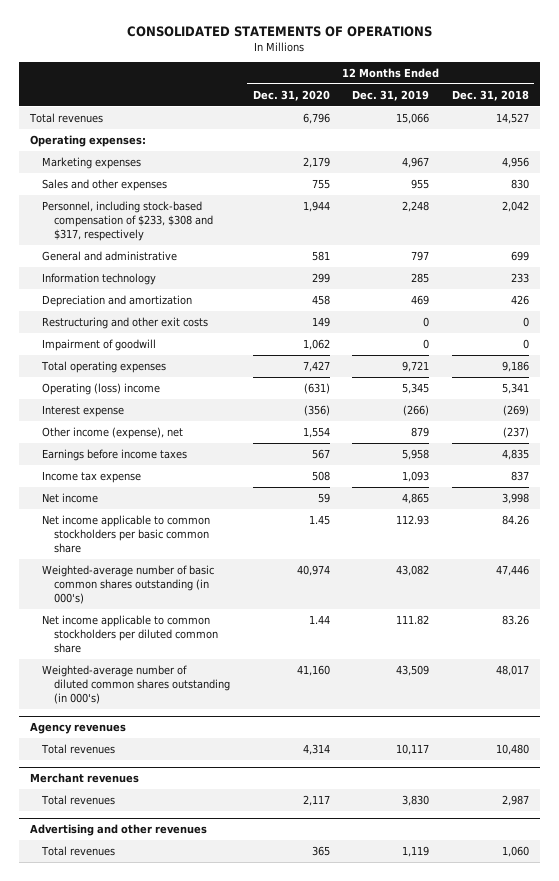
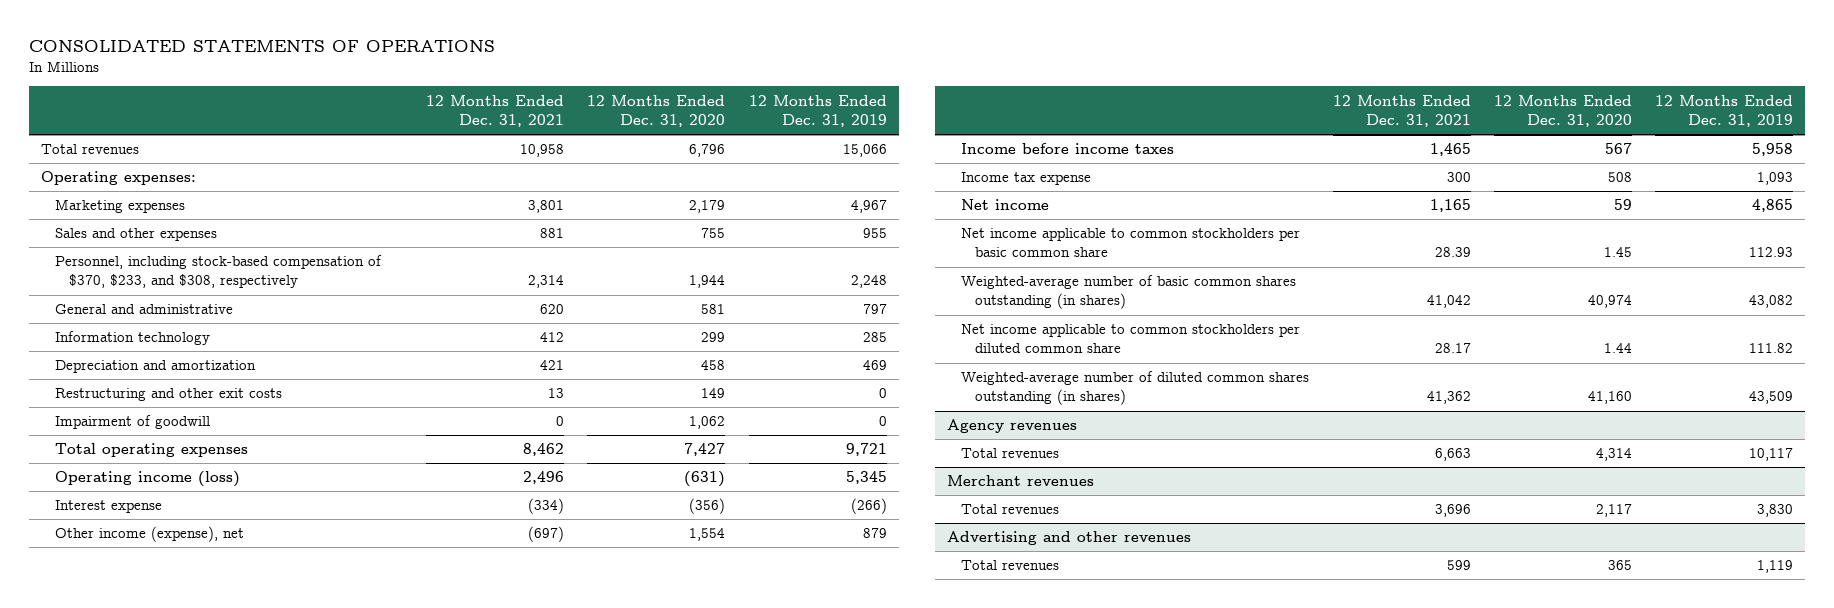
[451,89,529,101] Dec. 31, 2018 -> none
none -> [426,94,565,127] 12 Months Ended Dec. 31, 2021
[42,200,214,242] Personnel, including stock-based compensation of $233, $308 and $317, respectively -> [54,255,382,289] Personnel, including stock-based compensation of $370, $233, and $308, respectively
[42,382,161,395] Operating (loss) income -> [54,471,240,488] Operating income (loss)
[42,448,188,461] Earnings before income taxes -> [961,143,1175,155] Income before income taxes
[42,564,215,605] Weighted-average number of basic common shares outstanding (in 000's) -> [961,275,1297,310] Weighted-average number of basic common shares outstanding (in shares)
[42,664,231,705] Weighted-average number of diluted common shares outstanding (in 000's) -> [961,371,1310,406] Weighted-average number of diluted common shares outstanding (in shares)

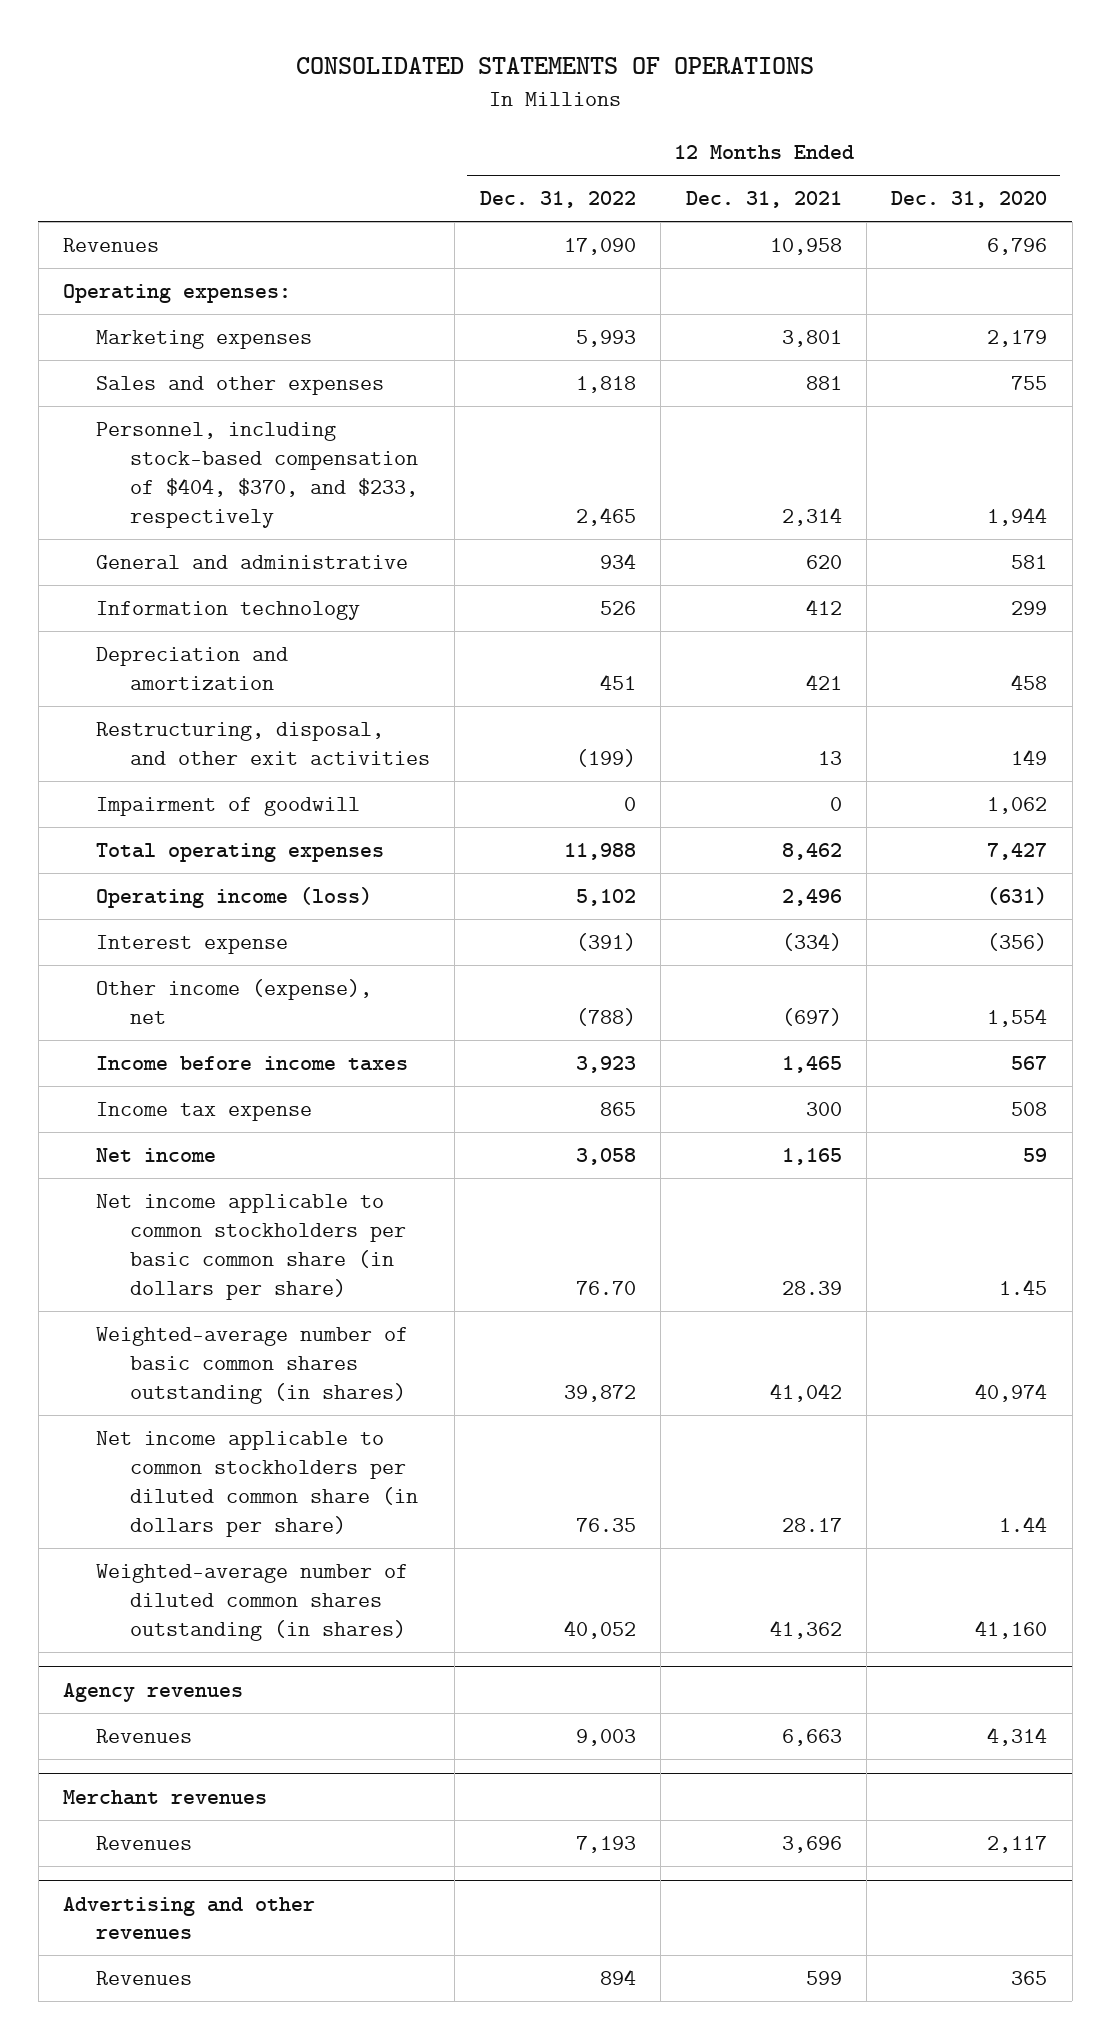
[748,94,887,127] 12 Months Ended Dec. 31, 2019 -> none
none -> [479,191,636,209] Dec. 31, 2022
[40,144,139,155] Total revenues -> [63,238,160,253] Revenues
[54,255,382,289] Personnel, including stock-based compensation of $370, $233, and $308, respectively -> [96,422,418,528] Personnel, including stock-based compensation of $404, $370, and $233, respectively
[54,388,282,402] Restructuring and other exit costs -> [96,722,430,766] Restructuring, disposal, and other exit activities
[961,228,1301,258] Net income applicable to common stockholders per basic common share -> [96,1194,406,1300] Net income applicable to common stockholders per basic common share (in dollars per share)
[961,324,1301,354] Net income applicable to common stockholders per diluted common share -> [96,1431,418,1537] Net income applicable to common stockholders per diluted common share (in dollars per share)
[961,448,1060,459] Total revenues -> [96,1729,193,1744] Revenues
[961,504,1060,515] Total revenues -> [96,1836,193,1851] Revenues
[961,560,1060,571] Total revenues -> [96,1971,193,1986] Revenues

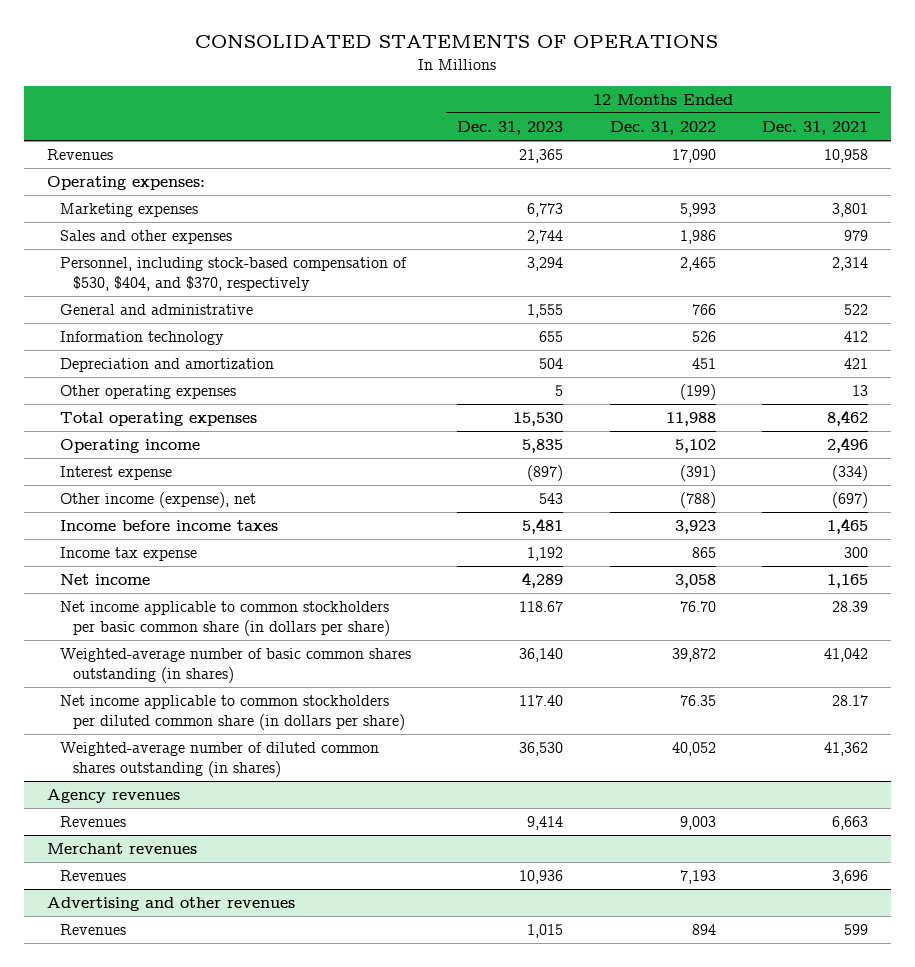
[891,191,1048,209] Dec. 31, 2020 -> none
none -> [457,120,564,135] Dec. 31, 2023
[575,376,636,394] 1,818 -> [679,230,716,245] 1,986
[805,376,842,391] 881 -> [844,230,869,242] 979
[96,422,418,528] Personnel, including stock-based compensation of $404, $370, and $233, respectively -> [59,257,407,291] Personnel, including stock-based compensation of $530, $404, and $370, respectively
[599,553,636,570] 934 -> [691,304,716,316] 766
[805,555,842,570] 620 -> [844,304,869,316] 522
[96,797,361,817] Impairment of goodwill -> none
[96,722,430,766] Restructuring, disposal, and other exit activities -> [59,385,236,400] Other operating expenses
[96,887,373,909] Operating income (loss) -> [59,439,200,454] Operating income

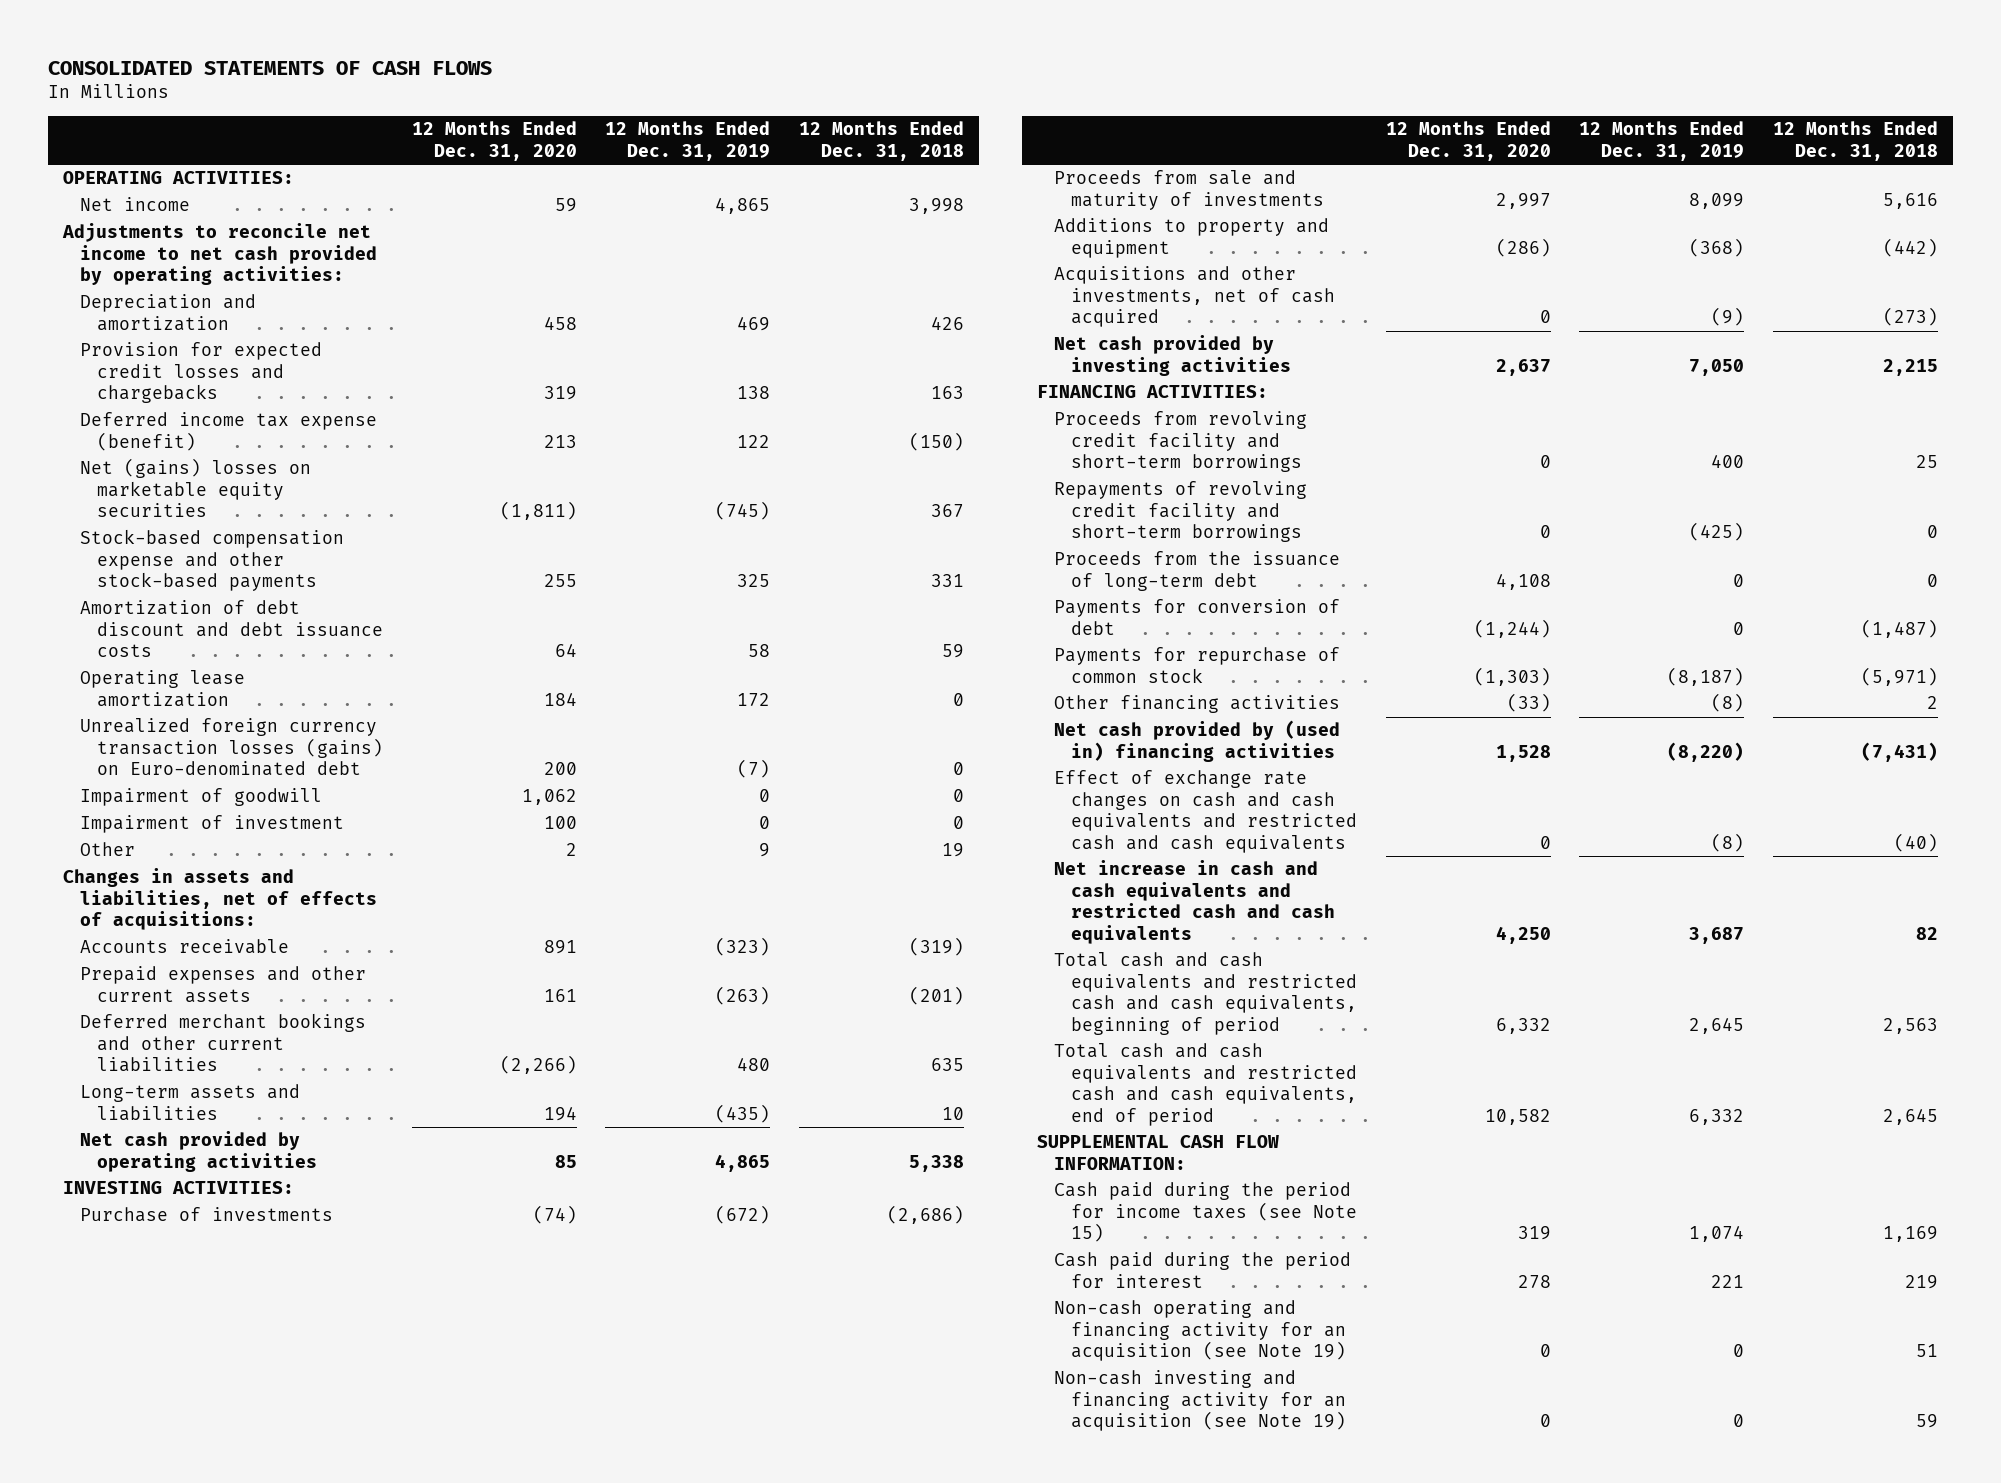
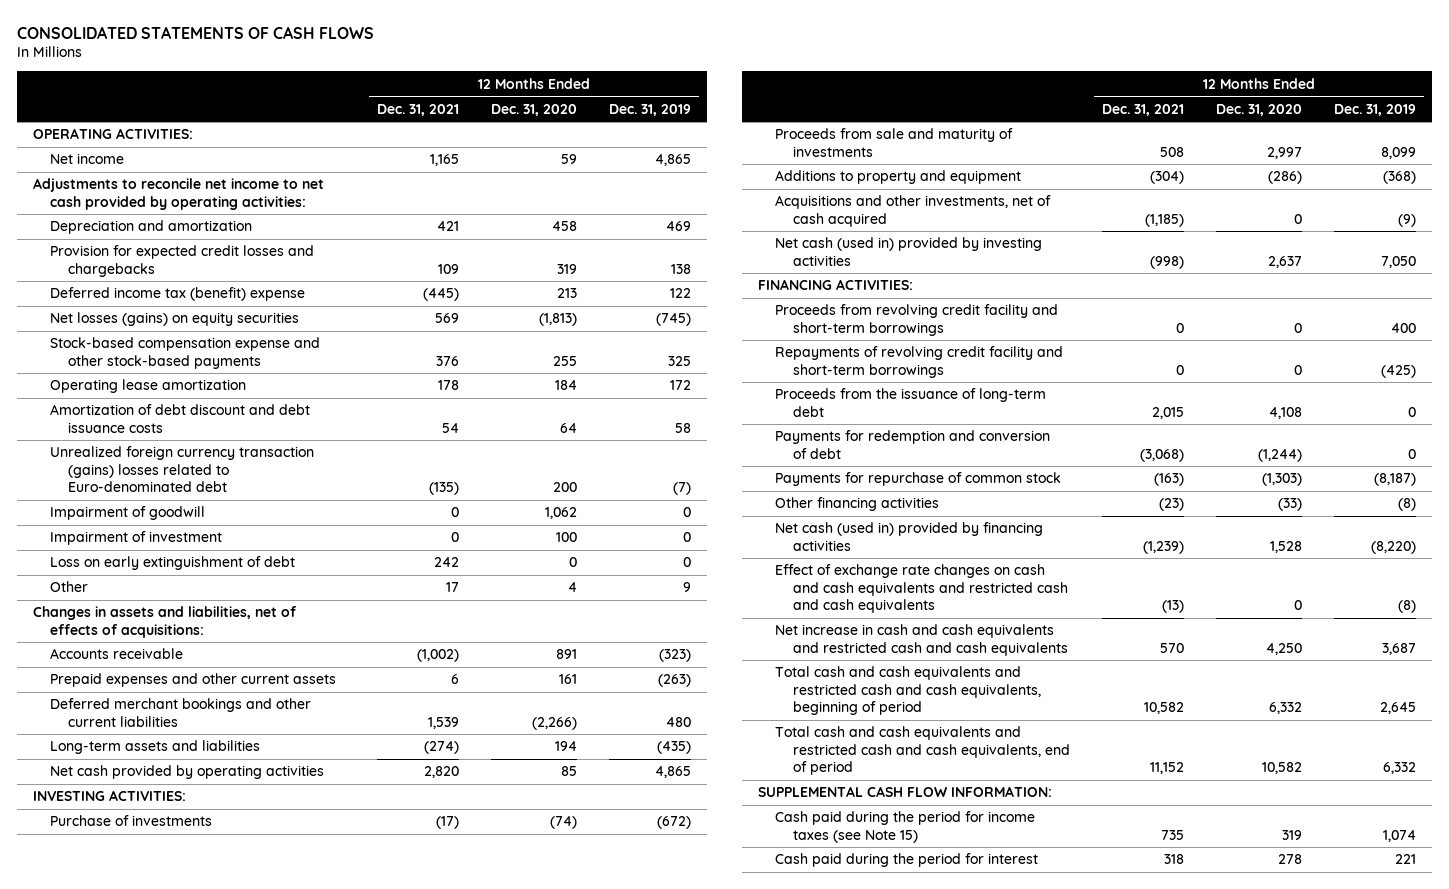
[799,121,965,161] 12 Months Ended Dec. 31, 2018 -> none
none -> [376,103,459,116] Dec. 31, 2021
[79,412,377,451] Deferred income tax expense (benefit) -> [50,287,306,302] Deferred income tax (benefit) expense
[79,458,311,518] Net (gains) losses on marketable equity securities -> [50,312,300,327] Net losses (gains) on equity securities
[499,501,577,521] (1,811) -> [539,313,578,327] (1,813)
[79,600,383,658] Amortization of debt discount and debt issuance costs -> [50,404,311,433] Amortization of debt discount and debt issuance costs
[79,718,383,777] Unrealized foreign currency transaction losses (gains) on Euro-denominated debt -> [50,446,315,493] Unrealized foreign currency transaction (gains) losses related to Euro-denominated debt
none -> [50,556,296,571] Loss on early extinguishment of debt
[565,843,577,857] 2 -> [568,582,578,593] 4
[1053,335,1291,376] Net cash provided by investing activities -> [775,237,1043,266] Net cash (used in) provided by investing activities
[1053,599,1340,635] Payments for conversion of debt -> [775,430,1051,459] Payments for redemption and conversion of debt
[1053,720,1340,762] Net cash provided by (used in) financing activities -> [775,522,1044,551] Net cash (used in) provided by financing activities
[1053,1300,1346,1362] Non-cash operating and financing activity for an acquisition (see Note 19) -> none
[1053,1370,1346,1432] Non-cash investing and financing activity for an acquisition (see Note 19) -> none

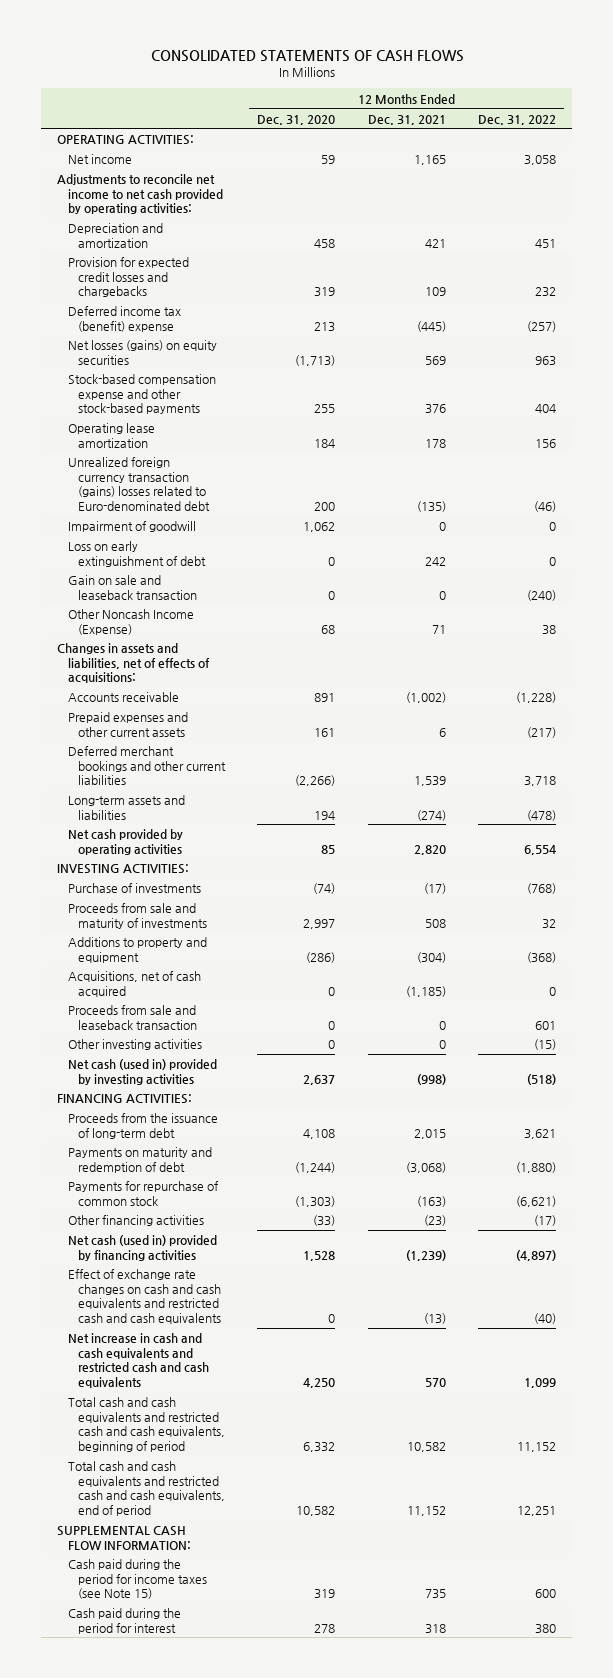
[609,103,692,116] Dec. 31, 2019 -> none
none -> [478,114,557,125] Dec. 31, 2022
[539,313,578,327] (1,813) -> [295,354,336,366] (1,713)
[50,404,311,433] Amortization of debt discount and debt issuance costs -> none
[50,531,223,546] Impairment of investment -> none
[50,581,89,593] Other -> none
none -> [67,575,198,600] Gain on sale and leaseback transaction
none -> [67,609,194,635] Other Noncash Income (Expense)
[775,195,1052,227] Acquisitions and other investments, net of cash acquired -> [67,971,201,997] Acquisitions, net of cash acquired
none -> [67,1005,198,1030] Proceeds from sale and leaseback transaction
none -> [67,1039,202,1051] Other investing activities
[775,304,1059,336] Proceeds from revolving credit facility and short-term borrowings -> none
[775,346,1064,378] Repayments of revolving credit facility and short-term borrowings -> none
[775,430,1051,459] Payments for redemption and conversion of debt -> [67,1147,212,1173] Payments on maturity and redemption of debt

